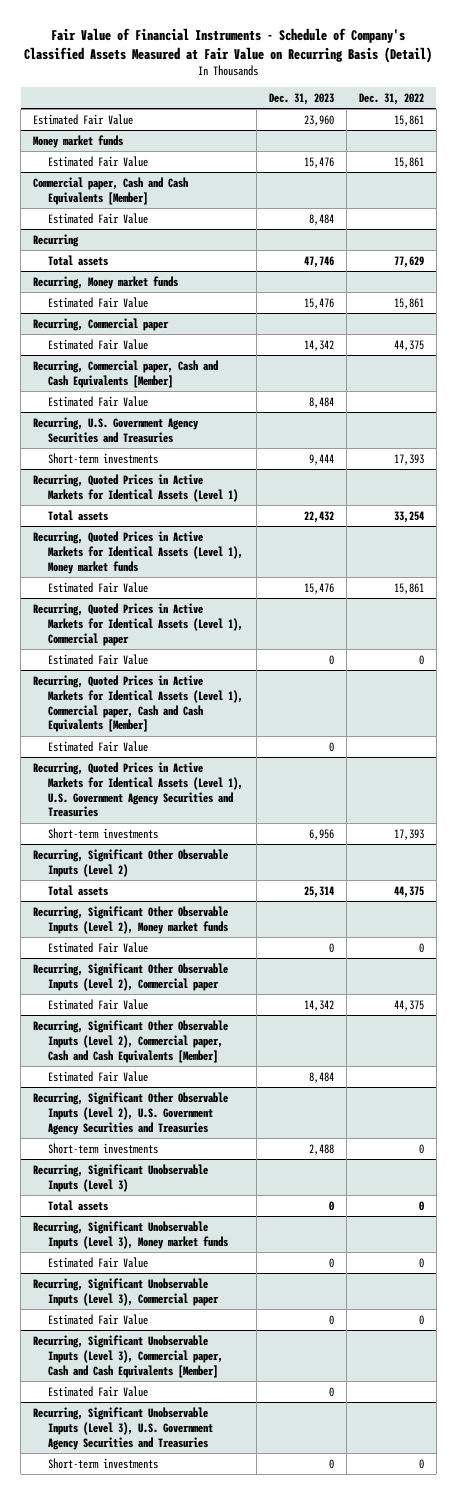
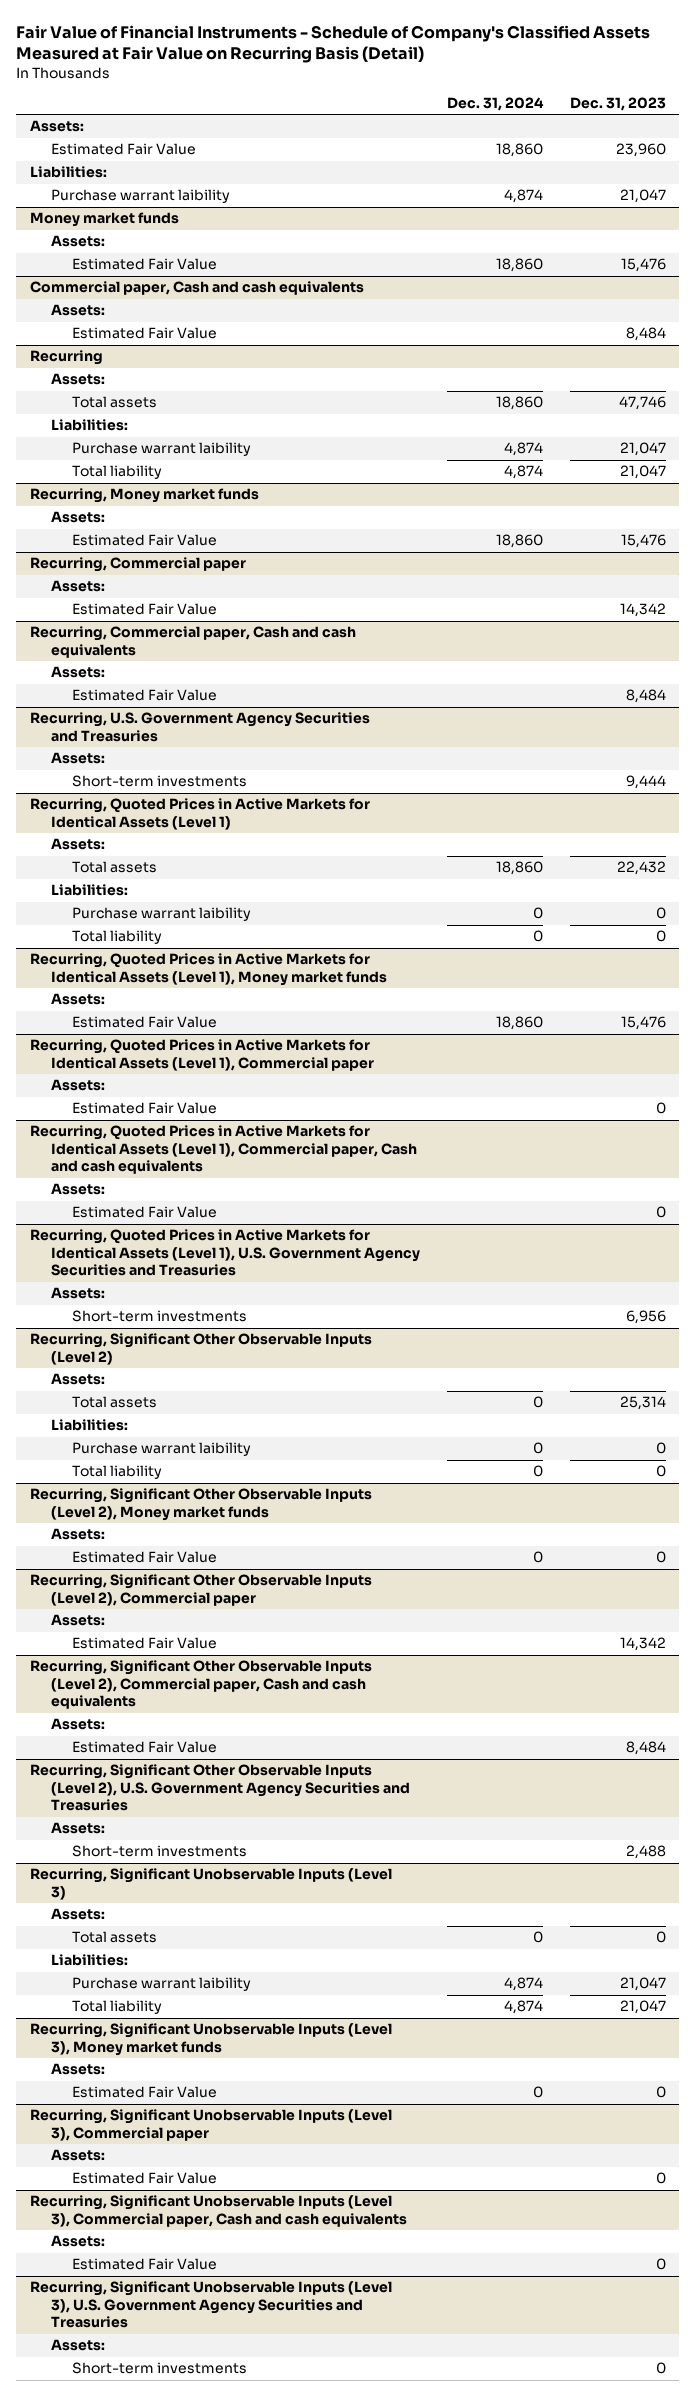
[358,93,424,106] Dec. 31, 2022 -> none
none -> [446,97,544,112] Dec. 31, 2024
none -> [29,120,84,133] Assets:
none -> [29,166,107,179] Liabilities:
none -> [50,189,230,204] Purchase warrant laibility
none -> [50,235,105,248] Assets:
[33,176,189,205] Commercial paper, Cash and Cash Equivalents [Member] -> [29,281,364,296] Commercial paper, Cash and cash equivalents
none -> [50,304,105,317] Assets:
none -> [50,373,105,386] Assets:
none -> [50,419,128,432] Liabilities:
none -> [72,442,252,457] Purchase warrant laibility
none -> [72,465,163,480] Total liability
none -> [50,511,105,524] Assets:
none -> [50,580,105,593] Assets:
[33,359,219,388] Recurring, Commercial paper, Cash and Cash Equivalents [Member] -> [29,626,356,658] Recurring, Commercial paper, Cash and cash equivalents
none -> [50,666,105,679] Assets:
none -> [50,752,105,765] Assets:
none -> [50,838,105,851] Assets:
none -> [50,884,128,897] Liabilities:
none -> [72,907,252,922] Purchase warrant laibility
none -> [72,930,163,945] Total liability
none -> [50,993,105,1006] Assets:
none -> [50,1079,105,1092] Assets:
[33,674,244,733] Recurring, Quoted Prices in Active Markets for Identical Assets (Level 1), Commercial paper, Cash and Cash Equivalents [Member] -> [29,1125,417,1175] Recurring, Quoted Prices in Active Markets for Identical Assets (Level 1), Commercial paper, Cash and cash equivalents
none -> [50,1183,105,1196] Assets:
none -> [50,1287,105,1300] Assets:
none -> [50,1373,105,1386] Assets:
none -> [50,1419,128,1432] Liabilities:
none -> [72,1442,252,1457] Purchase warrant laibility
none -> [72,1465,163,1480] Total liability
none -> [50,1528,105,1541] Assets:
none -> [50,1614,105,1627] Assets:
[33,1019,229,1063] Recurring, Significant Other Observable Inputs (Level 2), Commercial paper, Cash and Cash Equivalents [Member] -> [29,1660,372,1710] Recurring, Significant Other Observable Inputs (Level 2), Commercial paper, Cash and cash equivalents
none -> [50,1718,105,1731] Assets:
none -> [50,1822,105,1835] Assets:
none -> [50,1908,105,1921] Assets:
none -> [50,1954,128,1967] Liabilities:
none -> [72,1977,252,1992] Purchase warrant laibility
none -> [72,2000,163,2015] Total liability
none -> [50,2063,105,2076] Assets:
none -> [50,2149,105,2162] Assets:
[33,1334,224,1378] Recurring, Significant Unobservable Inputs (Level 3), Commercial paper, Cash and Cash Equivalents [Member] -> [29,2195,407,2227] Recurring, Significant Unobservable Inputs (Level 3), Commercial paper, Cash and cash equivalents
none -> [50,2235,105,2248] Assets:
none -> [50,2339,105,2352] Assets:

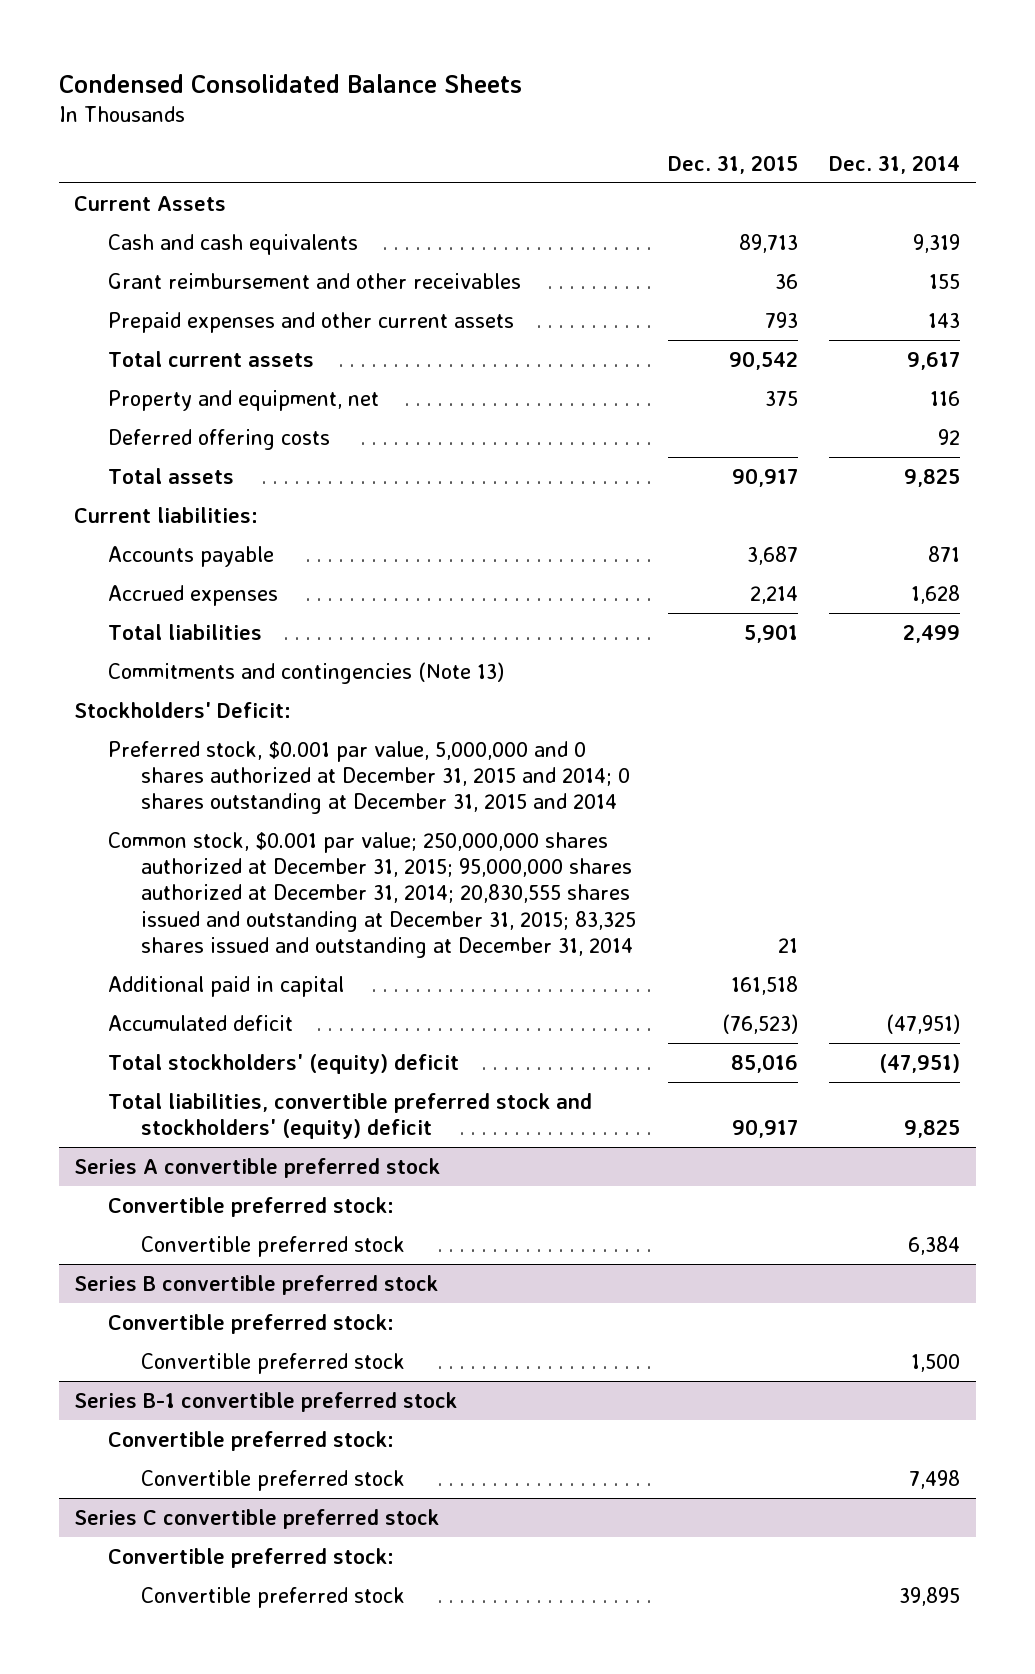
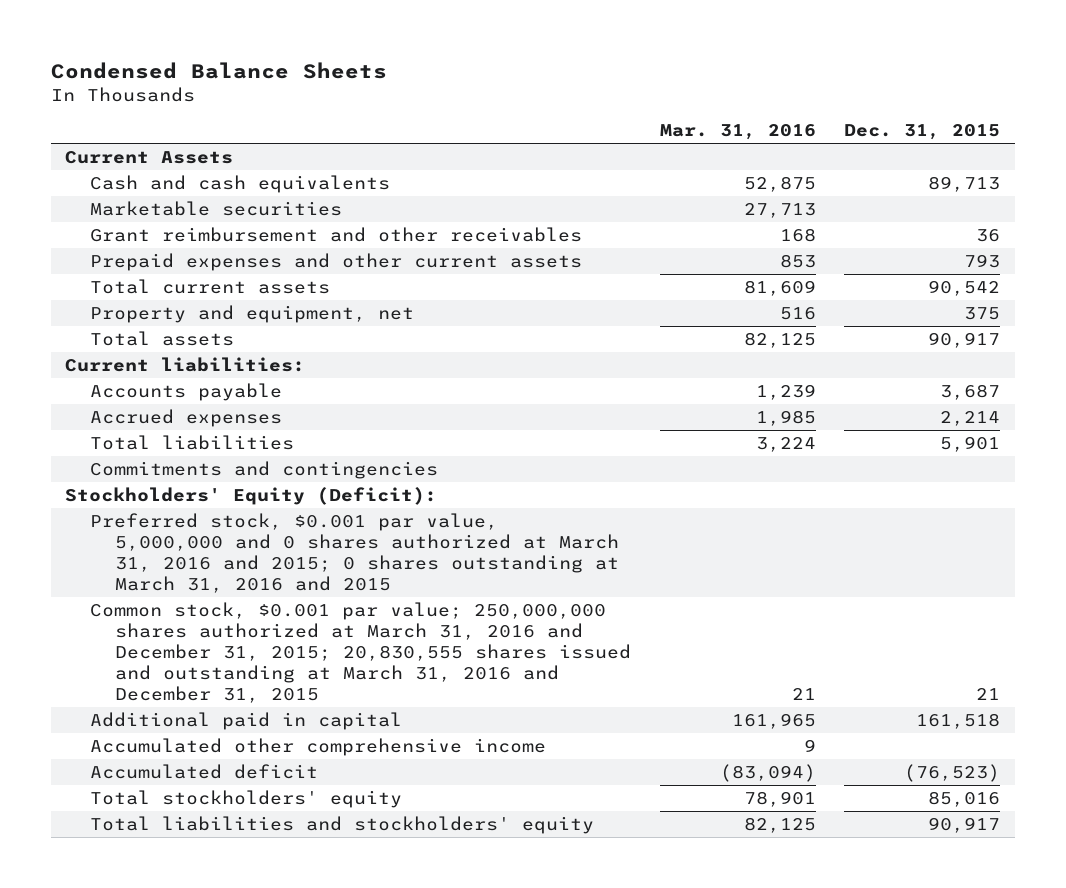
[58,73,522,93] Condensed Consolidated Balance Sheets -> [51,61,388,79] Condensed Balance Sheets
[829,154,961,174] Dec. 31, 2014 -> none
none -> [659,124,816,141] Mar. 31, 2016
none -> [90,200,343,216] Marketable securities
[107,428,330,450] Deferred offering costs -> none
[107,661,504,684] Commitments and contingencies (Note 13) -> [90,460,439,479] Commitments and contingencies
[74,701,292,718] Stockholders' Deficit: -> [65,486,438,505] Stockholders' Equity (Deficit):
[107,740,631,815] Preferred stock, $0.001 par value, 5,000,000 and 0 shares authorized at December 31, 2015 and 2014; 0 shares outstanding at December 31, 2015 and 2014 -> [90,512,619,593] Preferred stock, $0.001 par value, 5,000,000 and 0 shares authorized at March 31, 2016 and 2015; 0 shares outstanding at March 31, 2016 and 2015
[107,831,637,958] Common stock, $0.001 par value; 250,000,000 shares authorized at December 31, 2015; 95,000,000 shares authorized at December 31, 2014; 20,830,555 shares issued and outstanding at December 31, 2015; 83,325 shares issued and outstanding at December 31, 2014 -> [90,601,631,703] Common stock, $0.001 par value; 250,000,000 shares authorized at March 31, 2016 and December 31, 2015; 20,830,555 shares issued and outstanding at March 31, 2016 and December 31, 2015
none -> [90,737,547,756] Accumulated other comprehensive income
[74,1157,441,1178] Series A convertible preferred stock -> none
[107,1196,394,1217] Convertible preferred stock: -> none
[141,1235,406,1257] Convertible preferred stock -> none
[74,1274,439,1295] Series B convertible preferred stock -> none
[107,1313,394,1334] Convertible preferred stock: -> none
[141,1352,406,1374] Convertible preferred stock -> none
[74,1391,458,1412] Series B-1 convertible preferred stock -> none
[107,1430,394,1451] Convertible preferred stock: -> none
[141,1469,406,1491] Convertible preferred stock -> none
[74,1508,440,1529] Series C convertible preferred stock -> none
[107,1547,394,1568] Convertible preferred stock: -> none
[141,1586,406,1608] Convertible preferred stock -> none
[107,1053,459,1074] Total stockholders' (equity) deficit -> [90,789,403,808] Total stockholders' equity
[107,1092,592,1140] Total liabilities, convertible preferred stock and stockholders' (equity) deficit -> [90,815,595,834] Total liabilities and stockholders' equity

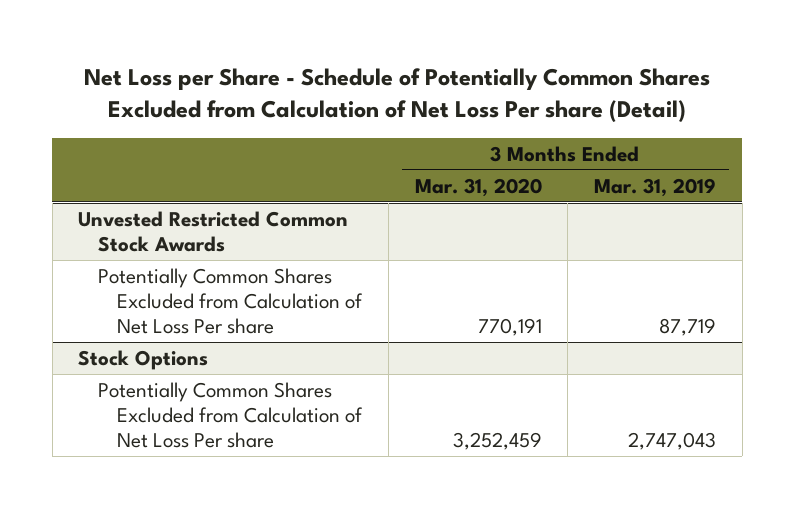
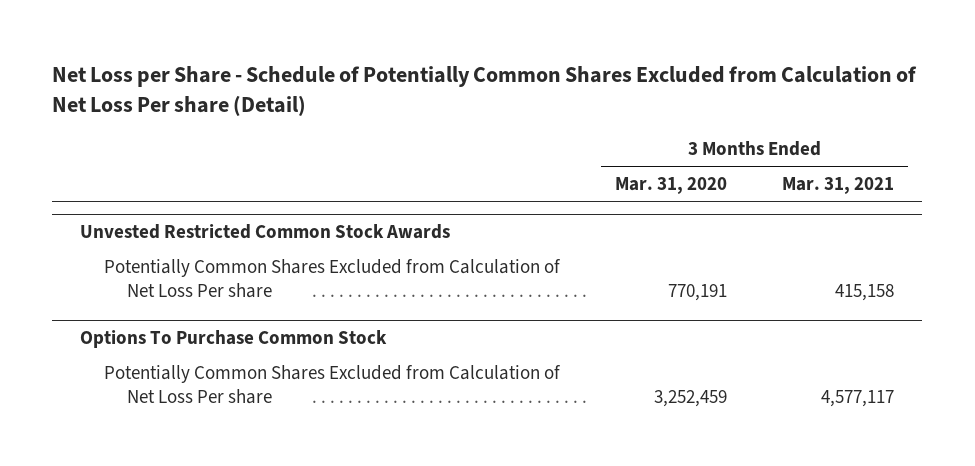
[594,177,717,197] Mar. 31, 2019 -> none
none -> [782,177,895,195] Mar. 31, 2021
[78,349,209,370] Stock Options -> [80,329,388,348] Options To Purchase Common Stock

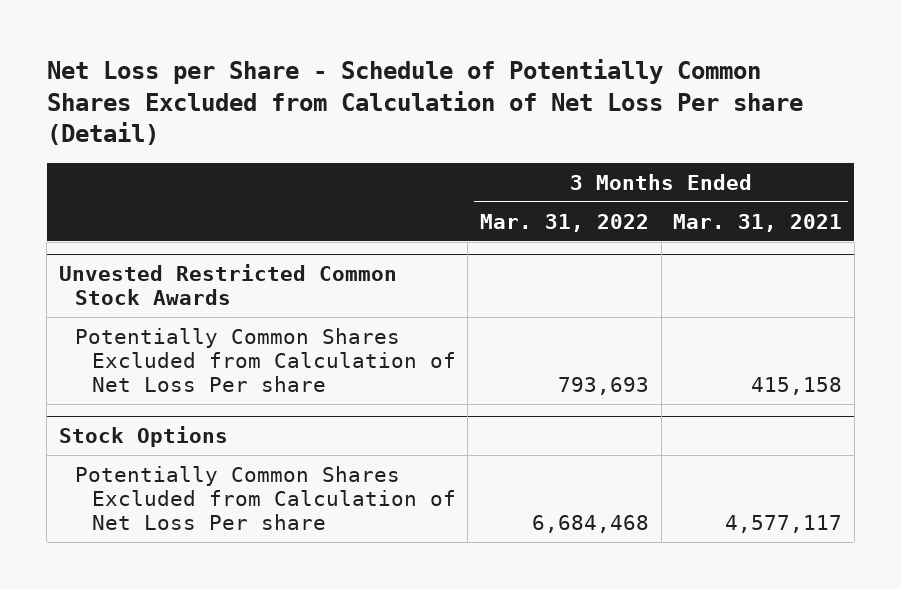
[614,177,727,195] Mar. 31, 2020 -> none
none -> [480,213,650,232] Mar. 31, 2022
[80,329,388,348] Options To Purchase Common Stock -> [59,425,229,447] Stock Options

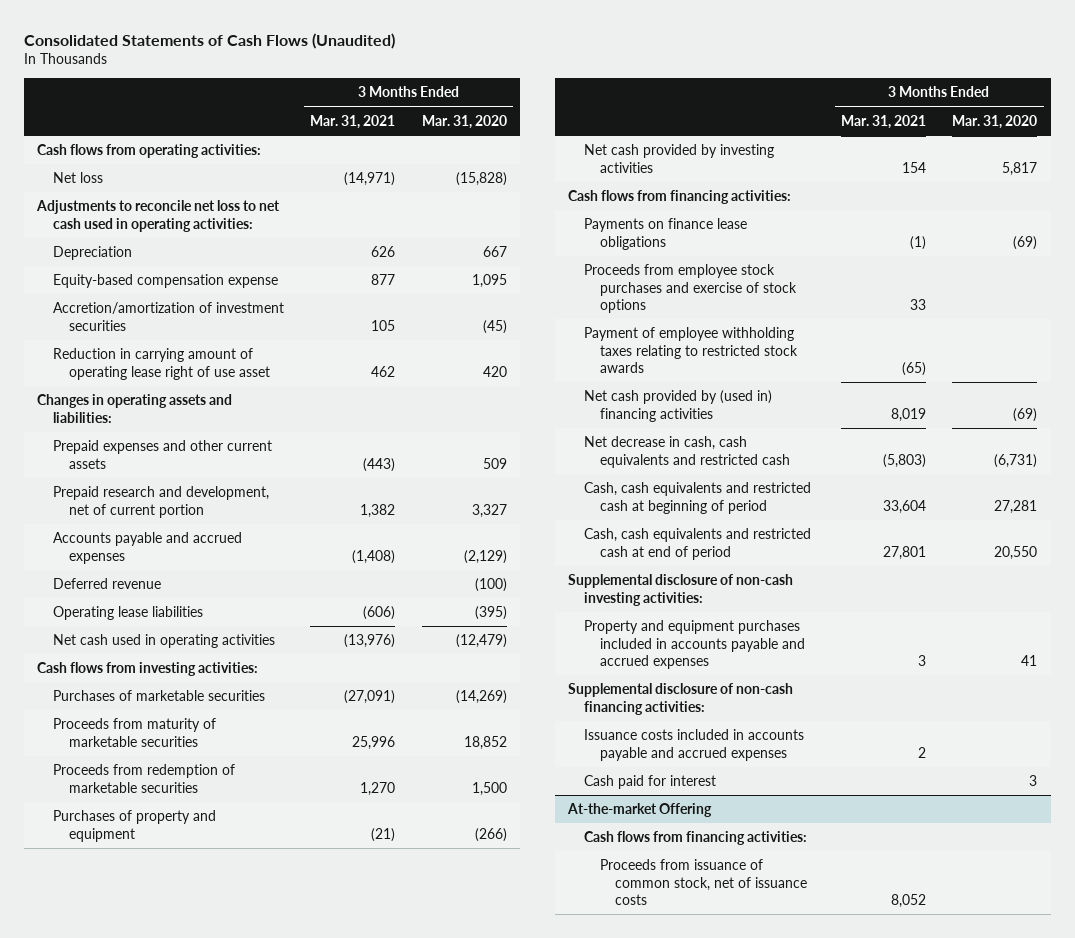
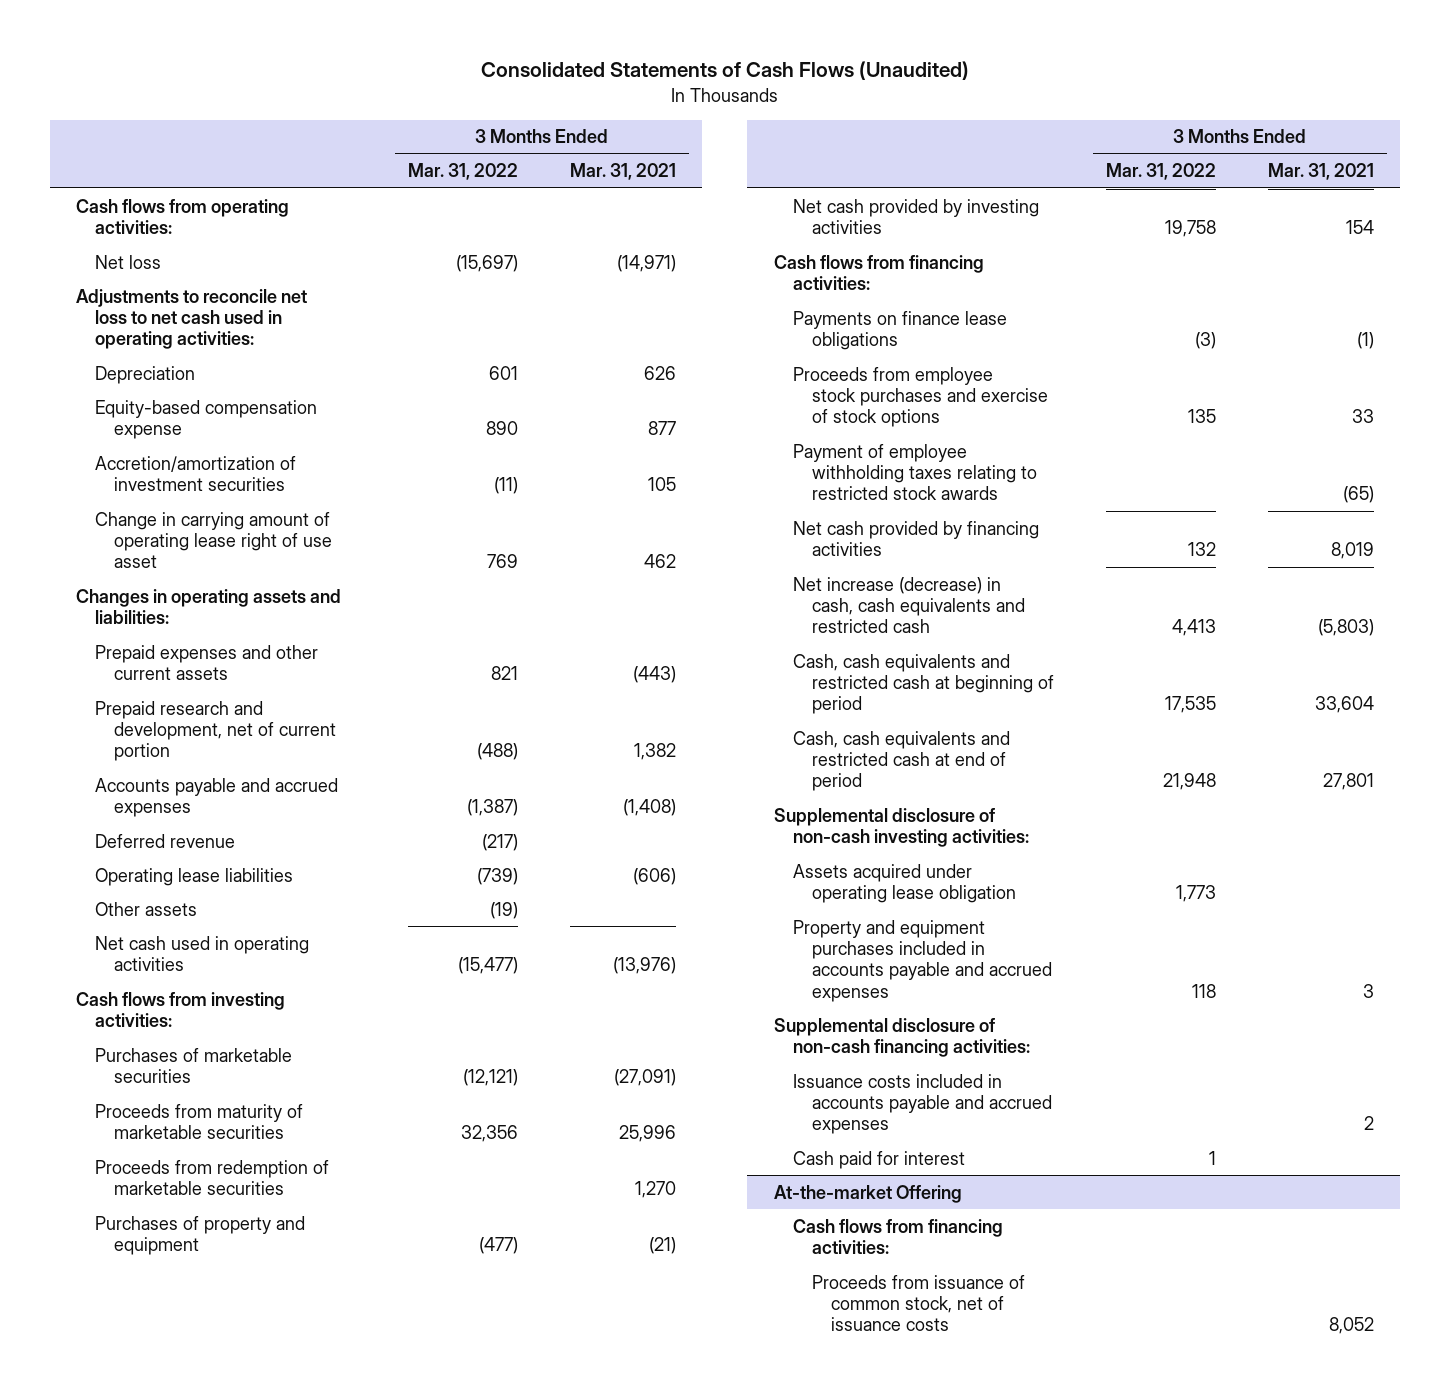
[421,114,507,129] Mar. 31, 2020 -> none
none -> [408,163,519,181] Mar. 31, 2022
[53,348,270,380] Reduction in carrying amount of operating lease right of use asset -> [94,511,332,569] Change in carrying amount of operating lease right of use asset
none -> [94,901,197,916] Other assets
[583,390,772,422] Net cash provided by (used in) financing activities -> [792,520,1039,557] Net cash provided by financing activities
[583,436,790,468] Net decrease in cash, cash equivalents and restricted cash -> [792,576,1025,634] Net increase (decrease) in cash, cash equivalents and restricted cash
none -> [792,863,1016,904] Assets acquired under operating lease obligation

